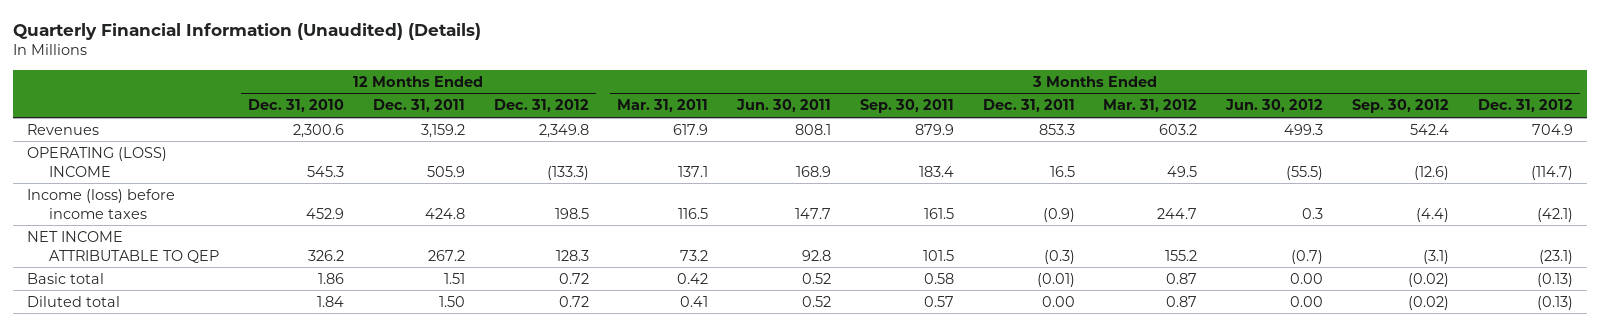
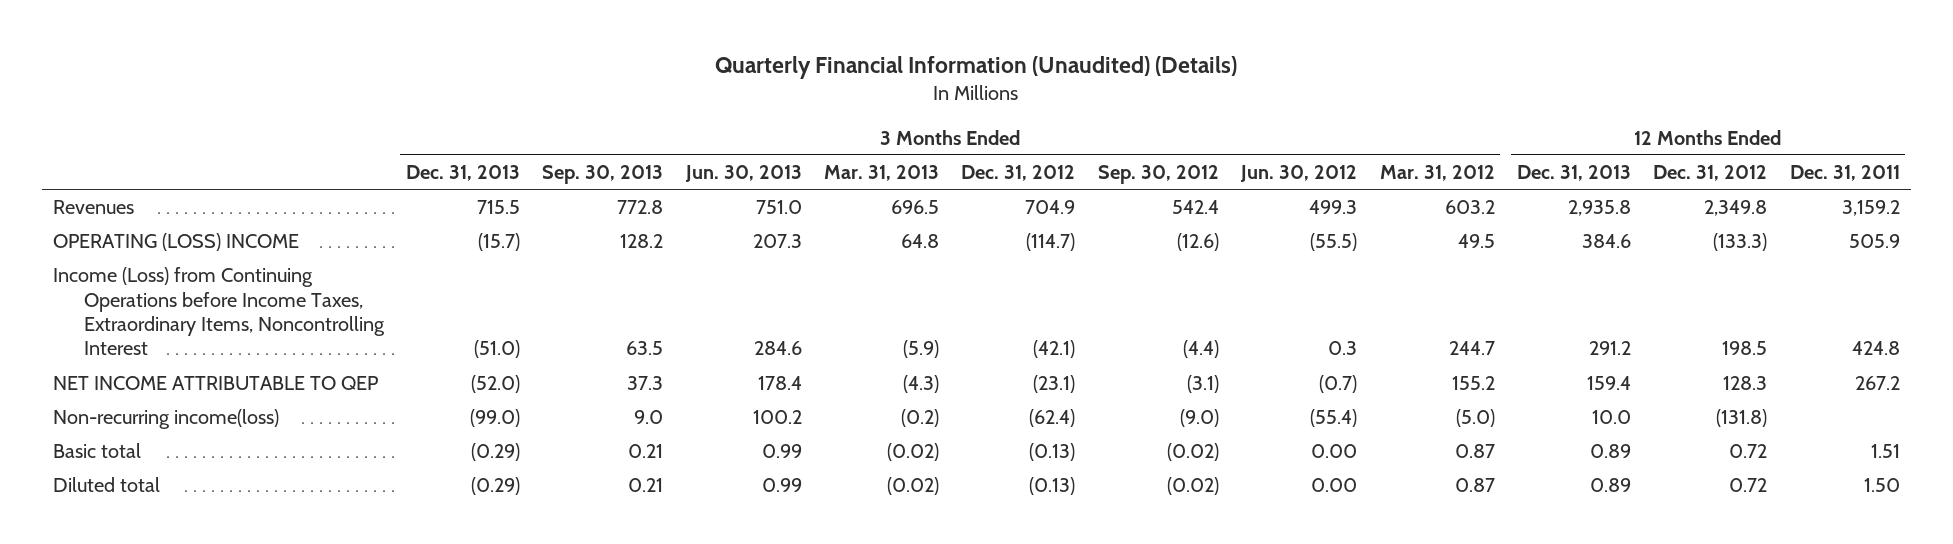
[247,99,344,113] Dec. 31, 2010 -> none
[617,99,709,113] Mar. 31, 2011 -> none
[736,99,832,113] Jun. 30, 2011 -> none
[859,99,954,114] Sep. 30, 2011 -> none
[982,99,1075,113] Dec. 31, 2011 -> none
none -> [405,164,520,181] Dec. 31, 2013
none -> [542,164,664,184] Sep. 30, 2013
none -> [684,164,802,182] Jun. 30, 2013
none -> [824,164,940,181] Mar. 31, 2013
none -> [1516,164,1631,181] Dec. 31, 2013
[27,188,176,219] Income (loss) before income taxes -> [53,267,385,356] Income (Loss) from Continuing Operations before Income Taxes, Extraordinary Items, Noncontrolling Interest
none -> [53,409,280,430] Non-recurring income(loss)

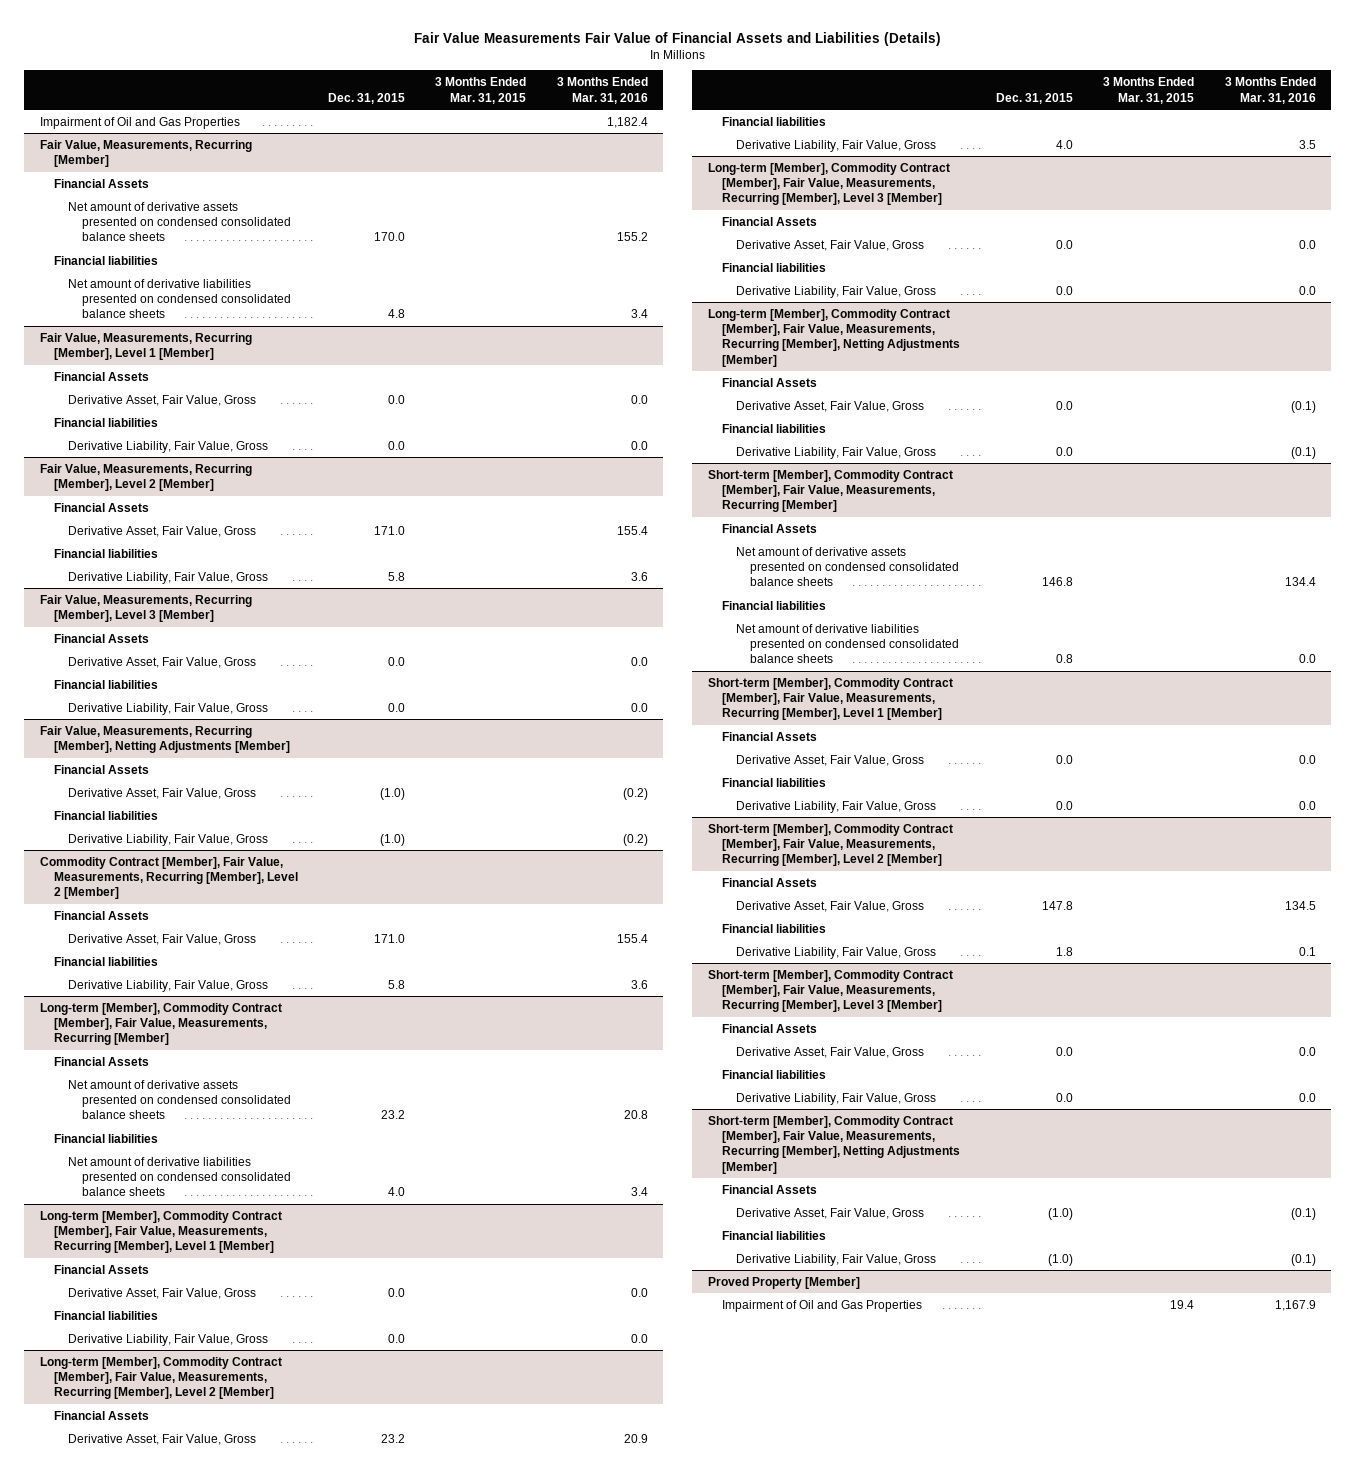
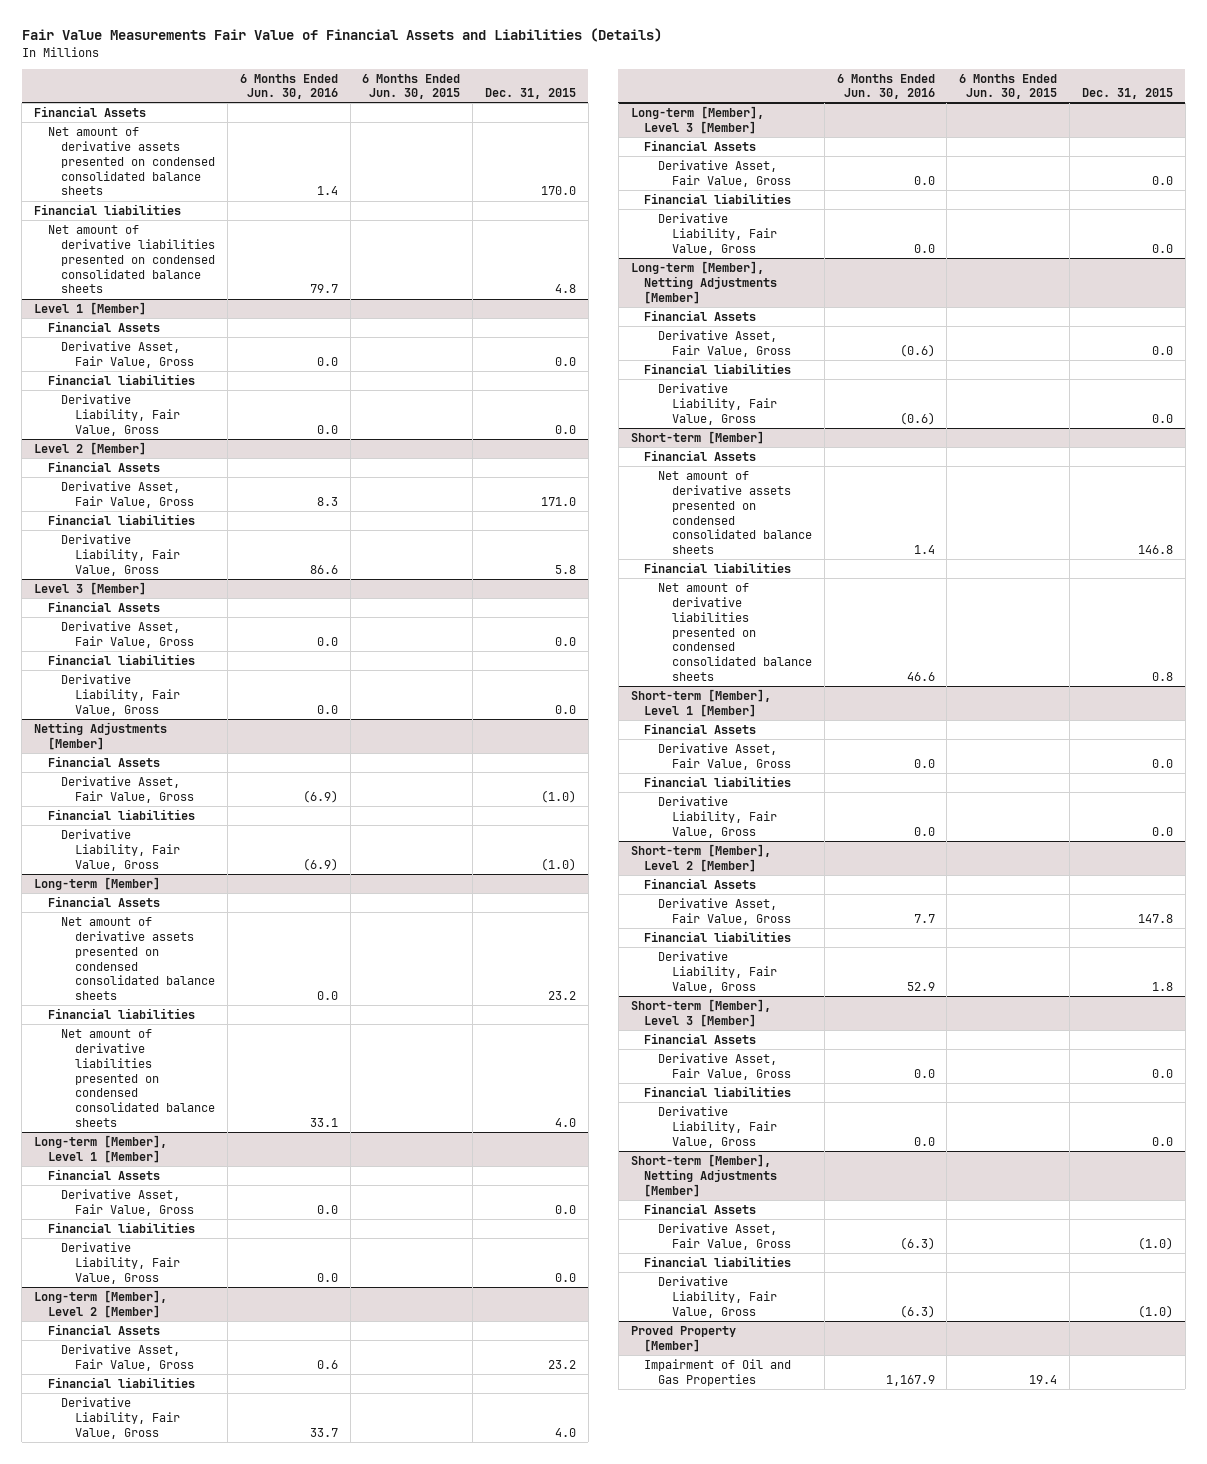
[435,77,527,104] 3 Months Ended Mar. 31, 2015 -> none
[556,77,648,104] 3 Months Ended Mar. 31, 2016 -> none
none -> [239,73,338,100] 6 Months Ended Jun. 30, 2016
none -> [362,73,461,100] 6 Months Ended Jun. 30, 2015
[39,116,240,129] Impairment of Oil and Gas Properties -> none
[39,139,252,168] Fair Value, Measurements, Recurring [Member] -> none
[39,332,252,361] Fair Value, Measurements, Recurring [Member], Level 1 [Member] -> none
none -> [33,301,146,315] Level 1 [Member]
[39,463,252,492] Fair Value, Measurements, Recurring [Member], Level 2 [Member] -> none
none -> [33,441,146,455] Level 2 [Member]
[39,594,252,623] Fair Value, Measurements, Recurring [Member], Level 3 [Member] -> none
none -> [33,581,146,595] Level 3 [Member]
[39,725,290,754] Fair Value, Measurements, Recurring [Member], Netting Adjustments [Member] -> none
none -> [33,721,167,750] Netting Adjustments [Member]
[39,856,298,900] Commodity Contract [Member], Fair Value, Measurements, Recurring [Member], Level 2 [Member] -> none
[53,910,149,920] Financial Assets -> none
[67,933,256,945] Derivative Asset, Fair Value, Gross -> none
[53,956,158,966] Financial liabilities -> none
[67,979,268,992] Derivative Liability, Fair Value, Gross -> none
[39,1002,282,1046] Long-term [Member], Commodity Contract [Member], Fair Value, Measurements, Recurring [Member] -> none
none -> [33,876,160,890] Long-term [Member]
[39,1210,282,1254] Long-term [Member], Commodity Contract [Member], Fair Value, Measurements, Recurring [Member], Level 1 [Member] -> none
none -> [33,1134,167,1163] Long-term [Member], Level 1 [Member]
[39,1356,282,1400] Long-term [Member], Commodity Contract [Member], Fair Value, Measurements, Recurring [Member], Level 2 [Member] -> none
none -> [33,1289,167,1318] Long-term [Member], Level 2 [Member]
[707,162,950,206] Long-term [Member], Commodity Contract [Member], Fair Value, Measurements, Recurring [Member], Level 3 [Member] -> none
none -> [630,105,764,134] Long-term [Member], Level 3 [Member]
[707,308,960,367] Long-term [Member], Commodity Contract [Member], Fair Value, Measurements, Recurring [Member], Netting Adjustments [Member] -> none
none -> [630,260,778,304] Long-term [Member], Netting Adjustments [Member]
[707,469,953,513] Short-term [Member], Commodity Contract [Member], Fair Value, Measurements, Recurring [Member] -> none
none -> [630,430,764,444] Short-term [Member]
[707,677,953,721] Short-term [Member], Commodity Contract [Member], Fair Value, Measurements, Recurring [Member], Level 1 [Member] -> none
none -> [630,688,771,717] Short-term [Member], Level 1 [Member]
[707,823,953,867] Short-term [Member], Commodity Contract [Member], Fair Value, Measurements, Recurring [Member], Level 2 [Member] -> none
none -> [630,843,771,872] Short-term [Member], Level 2 [Member]
[707,969,953,1013] Short-term [Member], Commodity Contract [Member], Fair Value, Measurements, Recurring [Member], Level 3 [Member] -> none
none -> [630,998,771,1027] Short-term [Member], Level 3 [Member]
[707,1115,960,1174] Short-term [Member], Commodity Contract [Member], Fair Value, Measurements, Recurring [Member], Netting Adjustments [Member] -> none
none -> [630,1153,778,1197] Short-term [Member], Netting Adjustments [Member]

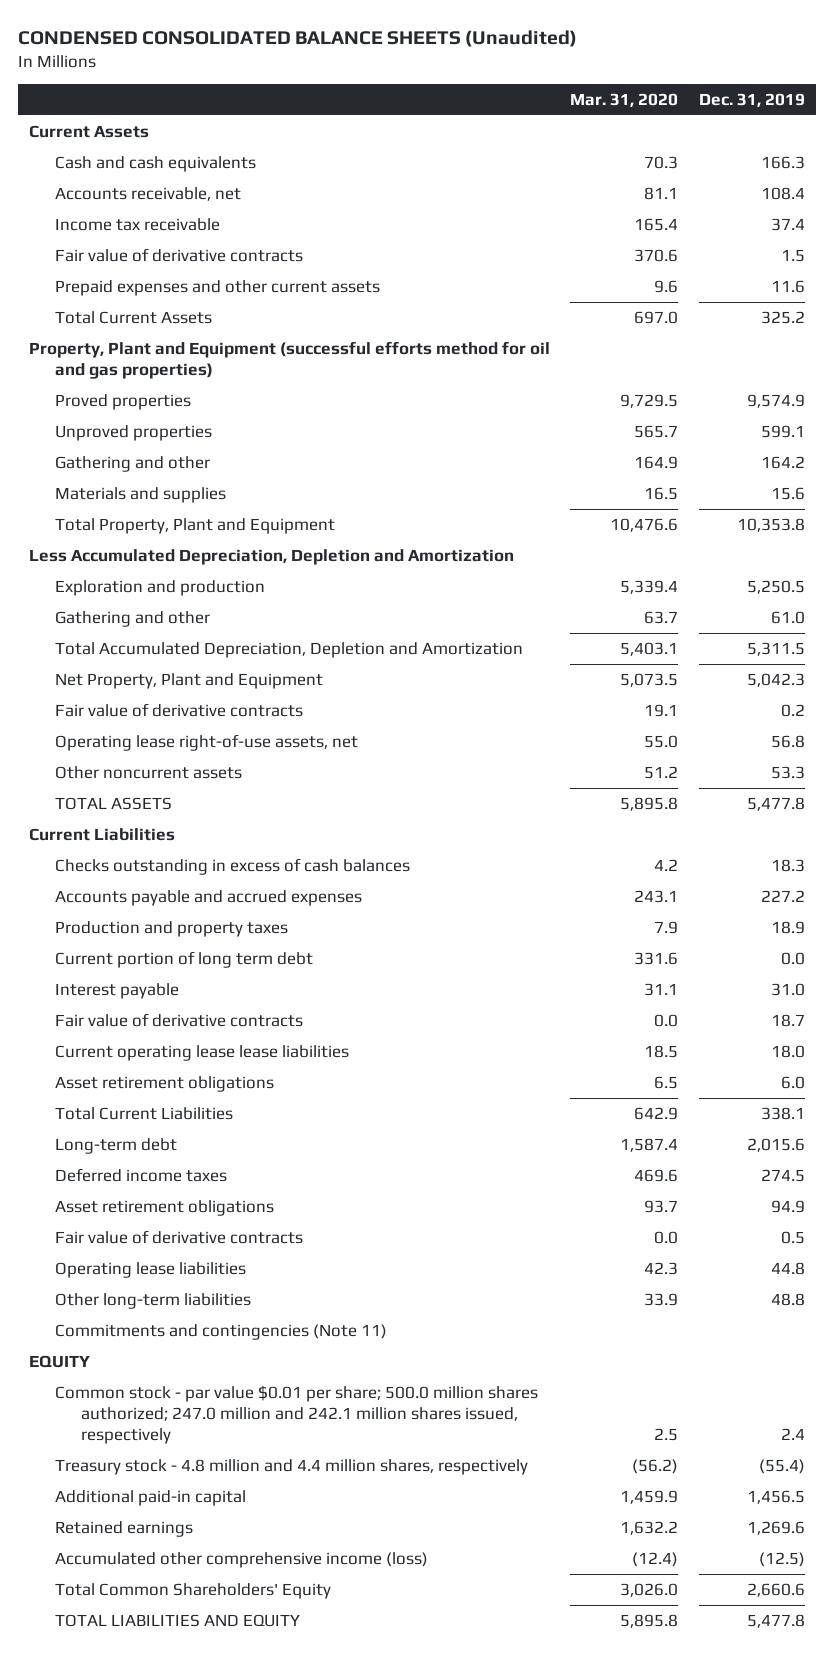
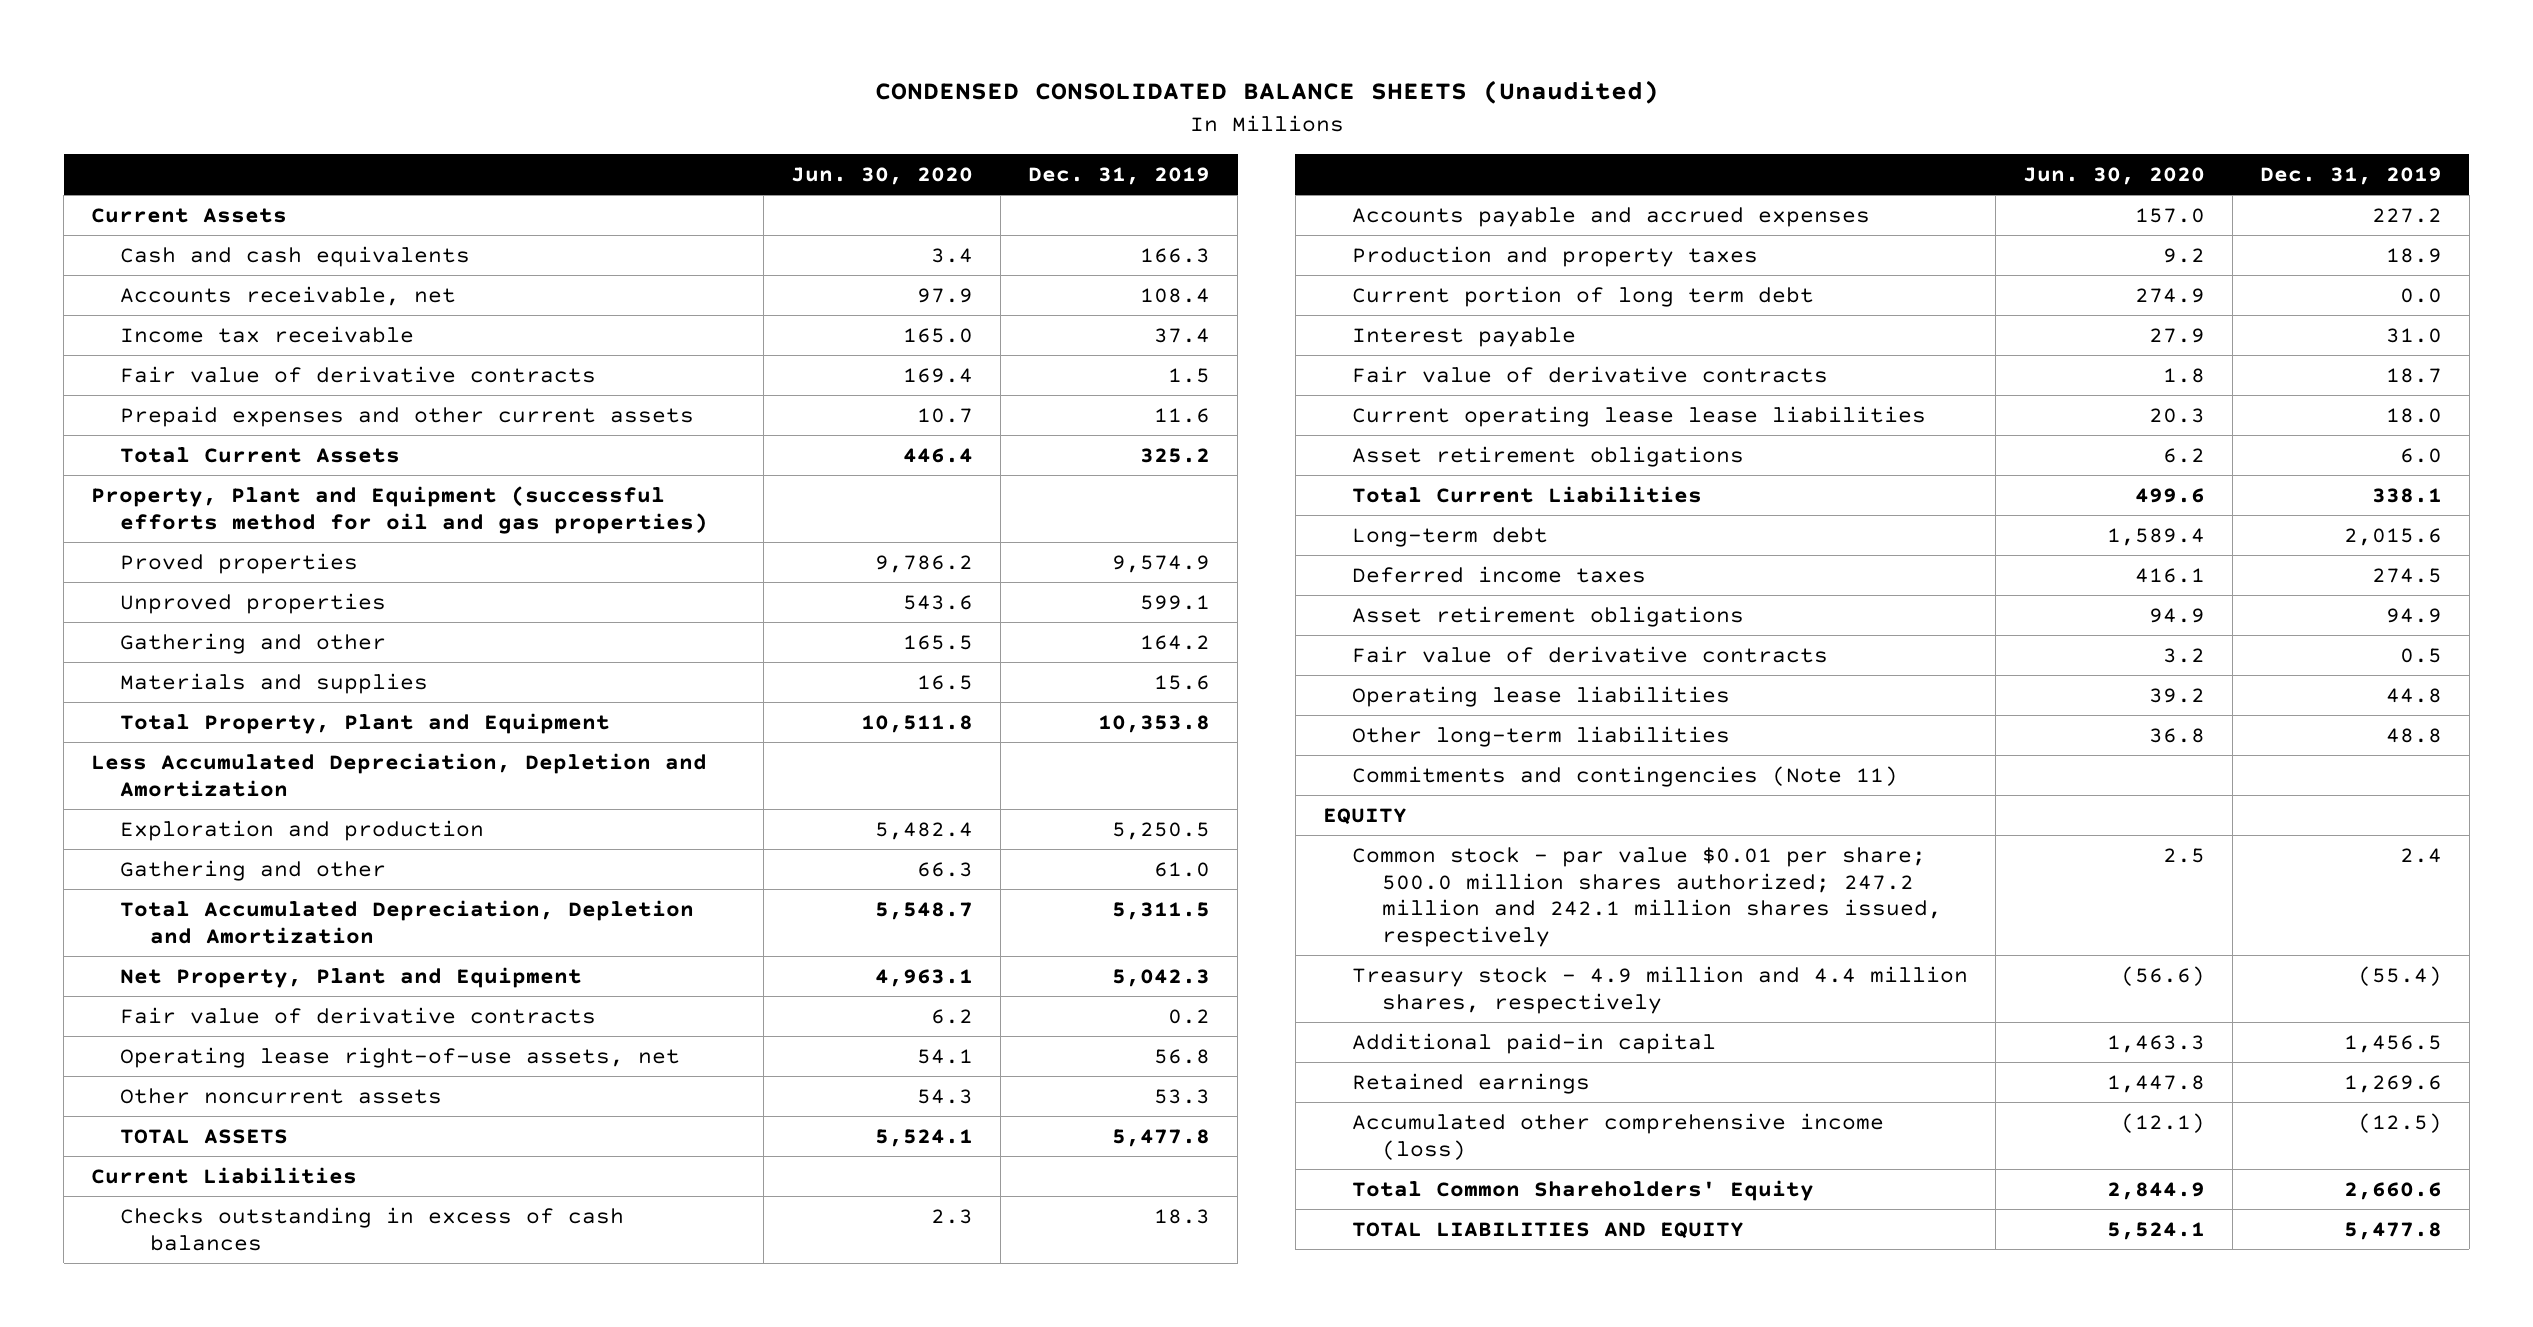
[570,92,679,107] Mar. 31, 2020 -> none
none -> [791,166,974,185] Jun. 30, 2020
[54,1384,538,1444] Common stock - par value $0.01 per share; 500.0 million shares authorized; 247.0 million and 242.1 million shares issued, respectively -> [1352,847,1942,947] Common stock - par value $0.01 per share; 500.0 million shares authorized; 247.2 million and 242.1 million shares issued, respectively
[54,1458,528,1475] Treasury stock - 4.8 million and 4.4 million shares, respectively -> [1352,966,1969,1014] Treasury stock - 4.9 million and 4.4 million shares, respectively

